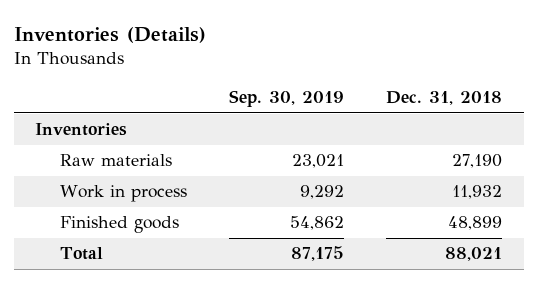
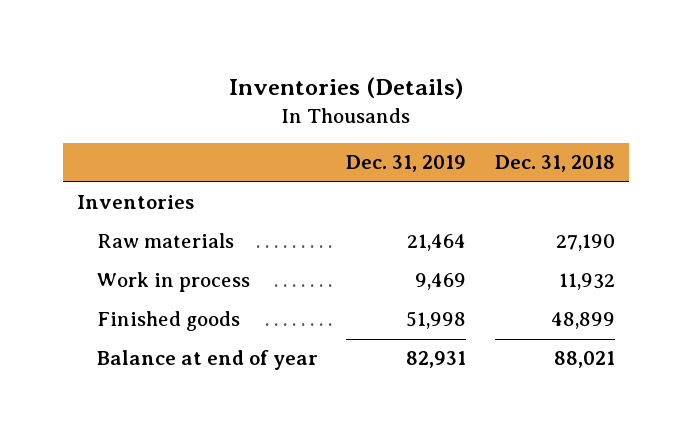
[229,90,345,108] Sep. 30, 2019 -> none
none -> [346,155,467,173] Dec. 31, 2019
[59,247,103,261] Total -> [97,350,319,371] Balance at end of year

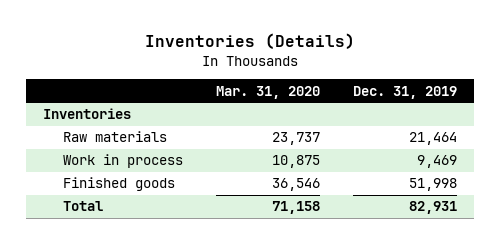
[494,155,615,173] Dec. 31, 2018 -> none
none -> [216,85,321,99] Mar. 31, 2020
[97,350,319,371] Balance at end of year -> [63,201,104,212] Total

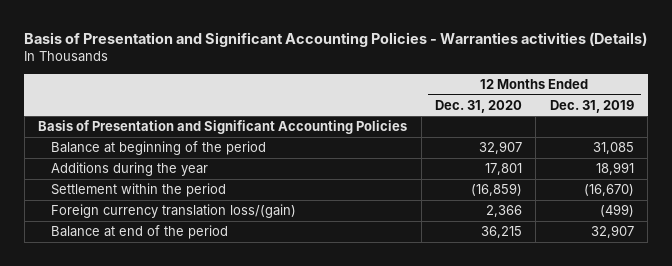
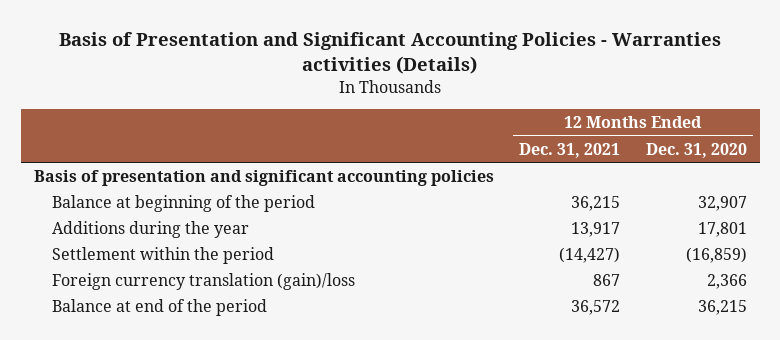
[549,99,634,113] Dec. 31, 2019 -> none
none -> [519,142,621,158] Dec. 31, 2021
[38,119,408,134] Basis of Presentation and Significant Accounting Policies -> [33,170,494,187] Basis of presentation and significant accounting policies
[51,203,297,218] Foreign currency translation loss/(gain) -> [52,273,356,291] Foreign currency translation (gain)/loss

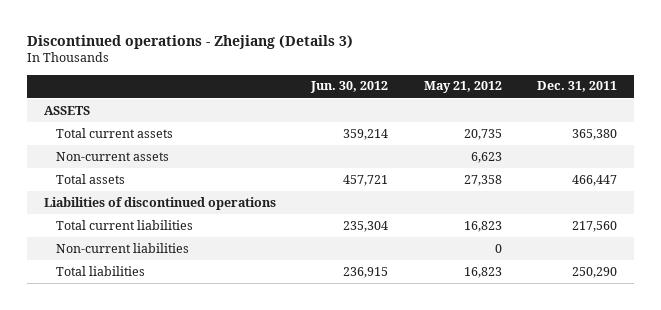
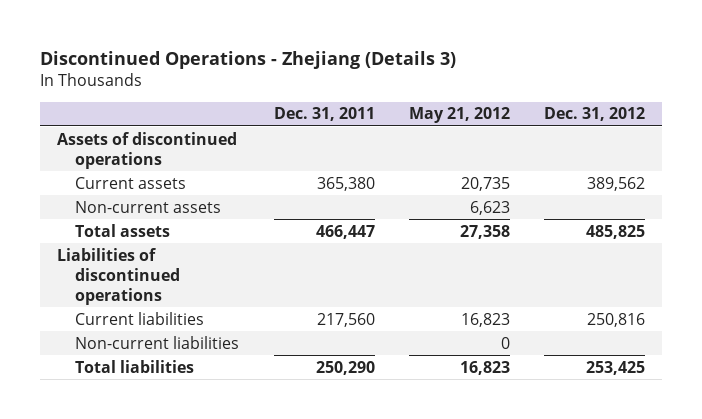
[26,34,353,49] Discontinued operations - Zhejiang (Details 3) -> [40,50,457,69] Discontinued Operations - Zhejiang (Details 3)
[310,81,389,94] Jun. 30, 2012 -> none
none -> [544,107,646,122] Dec. 31, 2012
[44,105,91,115] ASSETS -> [57,131,238,169] Assets of discontinued operations
[55,127,173,138] Total current assets -> [75,176,187,189] Current assets
[55,219,193,230] Total current liabilities -> [75,311,205,325] Current liabilities

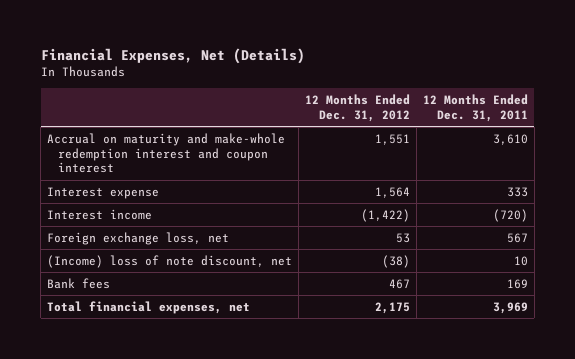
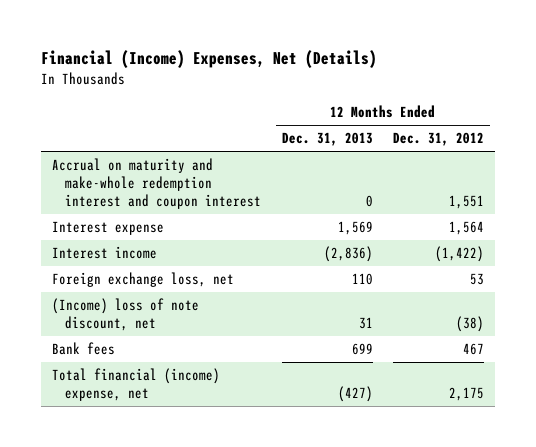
[40,47,305,64] Financial Expenses, Net (Details) -> [41,50,378,69] Financial (Income) Expenses, Net (Details)
[422,94,528,122] 12 Months Ended Dec. 31, 2011 -> none
none -> [281,132,373,147] Dec. 31, 2013
[47,300,251,314] Total financial expenses, net -> [51,368,220,402] Total financial (income) expense, net

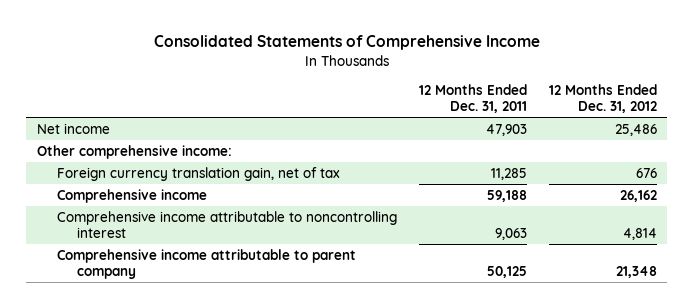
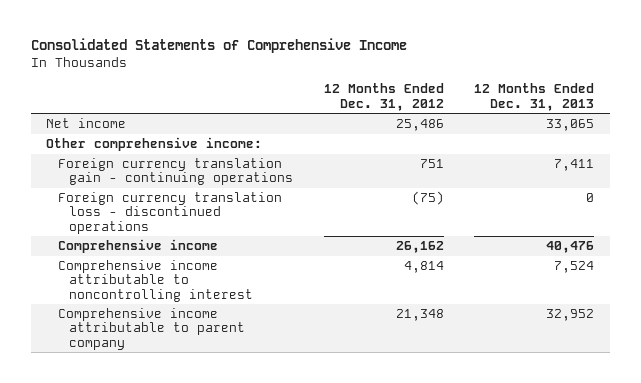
[418,84,527,113] 12 Months Ended Dec. 31, 2011 -> none
none -> [474,83,595,111] 12 Months Ended Dec. 31, 2013
[57,167,341,182] Foreign currency translation gain, net of tax -> [57,158,294,186] Foreign currency translation gain - continuing operations
[635,168,657,179] 676 -> [419,159,444,169] 751
none -> [57,192,282,234] Foreign currency translation loss - discontinued operations

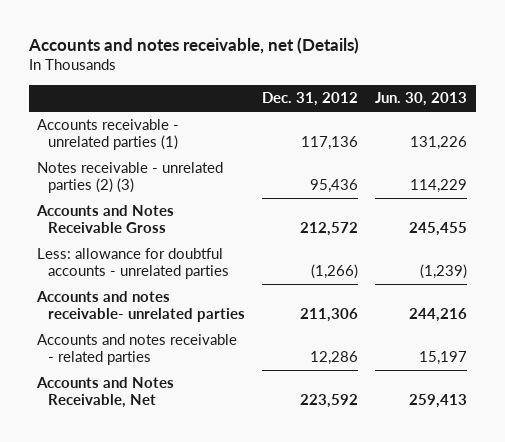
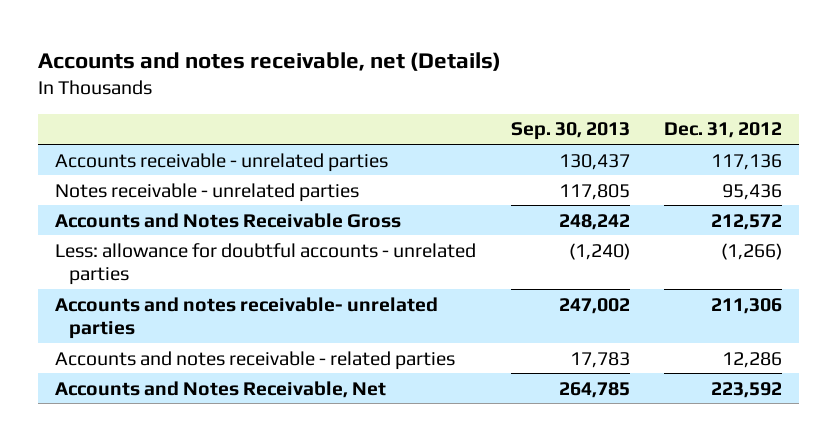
[375,92,468,107] Jun. 30, 2013 -> none
none -> [510,122,630,141] Sep. 30, 2013
[37,119,180,151] Accounts receivable - unrelated parties (1) -> [55,152,389,172] Accounts receivable - unrelated parties
[37,162,224,194] Notes receivable - unrelated parties (2) (3) -> [55,182,360,202] Notes receivable - unrelated parties

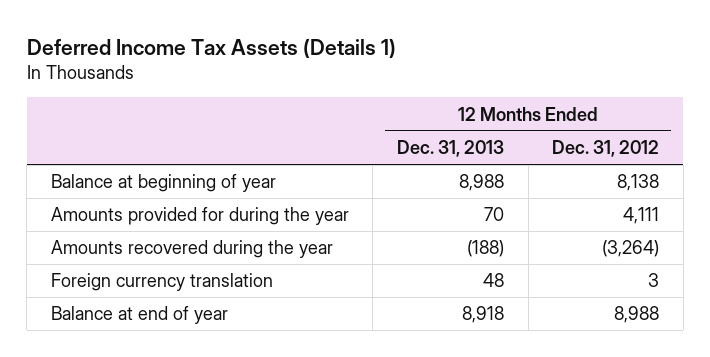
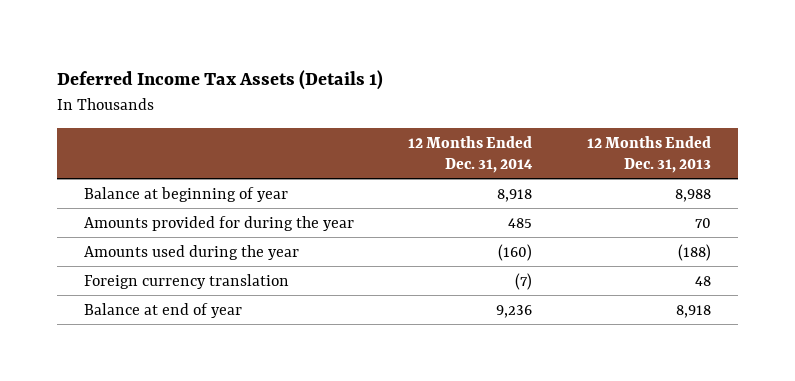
[552,139,660,157] Dec. 31, 2012 -> none
none -> [408,135,534,173] 12 Months Ended Dec. 31, 2014
[50,240,333,259] Amounts recovered during the year -> [84,244,300,260] Amounts used during the year

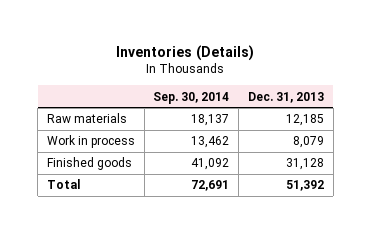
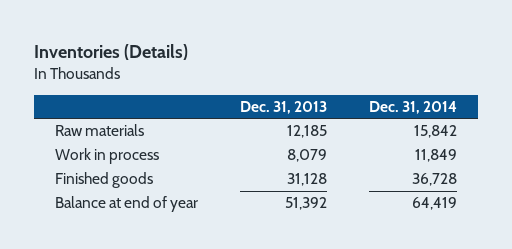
[153,91,230,104] Sep. 30, 2014 -> none
none -> [369,100,458,114] Dec. 31, 2014
[46,179,80,190] Total -> [55,196,199,213] Balance at end of year

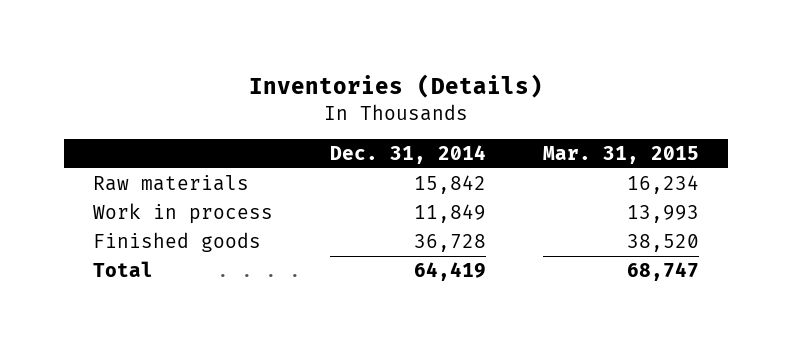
[240,100,328,114] Dec. 31, 2013 -> none
none -> [543,146,700,165] Mar. 31, 2015
[55,196,199,213] Balance at end of year -> [92,261,153,278] Total

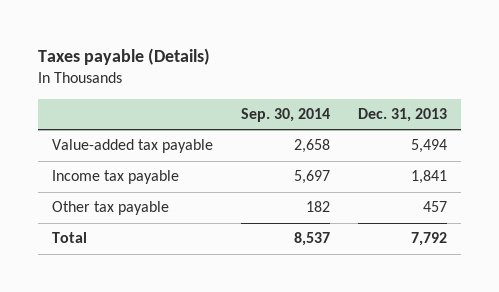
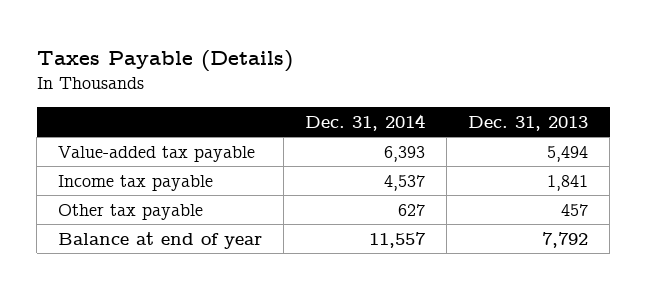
[38,48,211,66] Taxes payable (Details) -> [36,49,293,72] Taxes Payable (Details)
[240,108,330,123] Sep. 30, 2014 -> none
none -> [305,113,426,131] Dec. 31, 2014
[52,232,88,244] Total -> [58,231,263,249] Balance at end of year

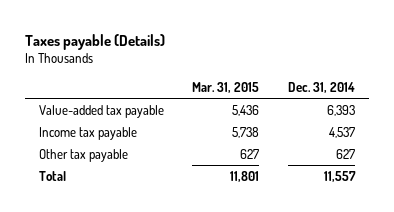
[36,49,293,72] Taxes Payable (Details) -> [25,33,166,50] Taxes payable (Details)
[468,115,589,131] Dec. 31, 2013 -> none
none -> [192,82,260,94] Mar. 31, 2015
[58,231,263,249] Balance at end of year -> [39,170,67,181] Total

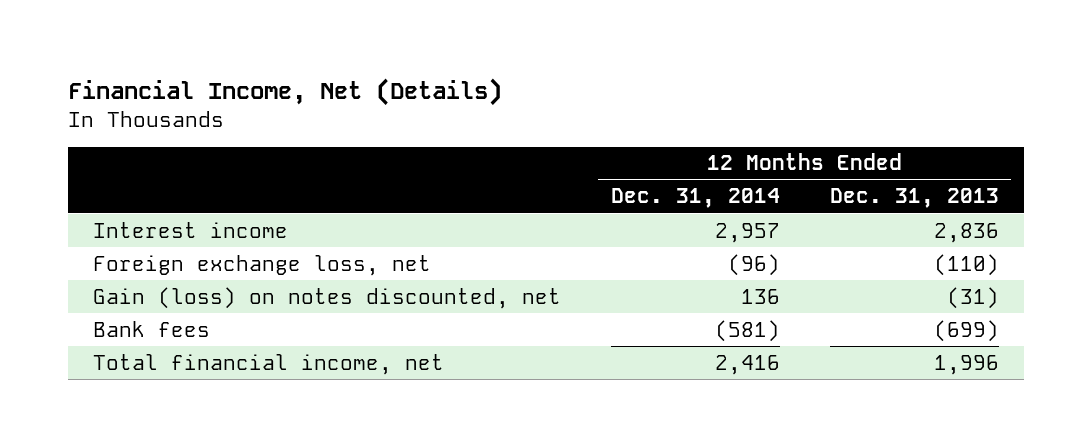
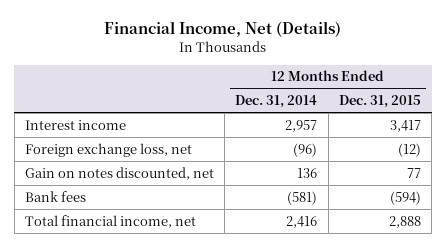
[829,188,999,209] Dec. 31, 2013 -> none
none -> [338,95,421,109] Dec. 31, 2015
[92,286,561,309] Gain (loss) on notes discounted, net -> [24,166,214,180] Gain on notes discounted, net

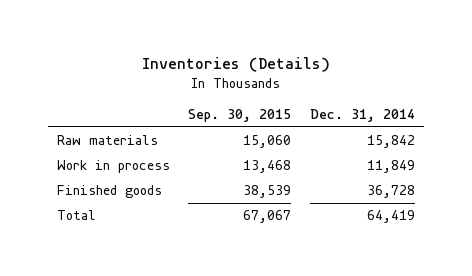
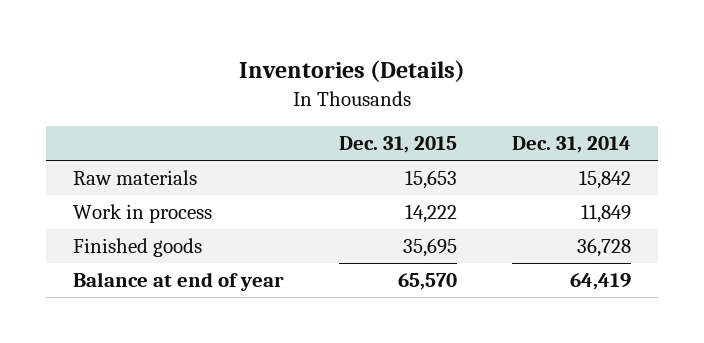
[188,108,292,122] Sep. 30, 2015 -> none
none -> [339,136,458,154] Dec. 31, 2015
[57,210,97,221] Total -> [73,272,285,292] Balance at end of year

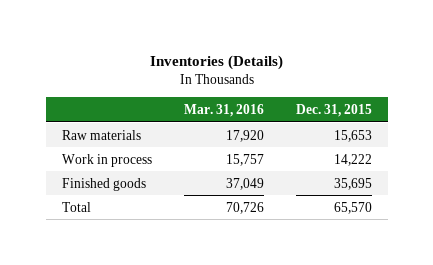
[511,136,631,154] Dec. 31, 2014 -> none
none -> [183,103,264,117] Mar. 31, 2016
[73,272,285,292] Balance at end of year -> [61,201,91,212] Total

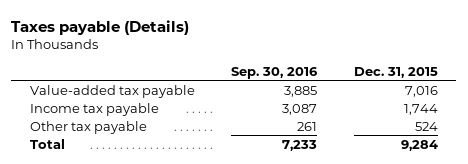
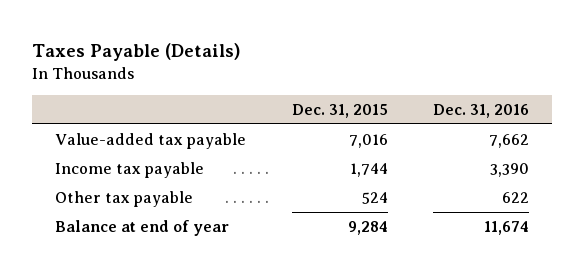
[11,19,190,35] Taxes payable (Details) -> [32,43,242,62] Taxes Payable (Details)
[231,66,319,79] Sep. 30, 2016 -> none
none -> [432,104,529,119] Dec. 31, 2016
[29,138,65,149] Total -> [55,219,230,236] Balance at end of year

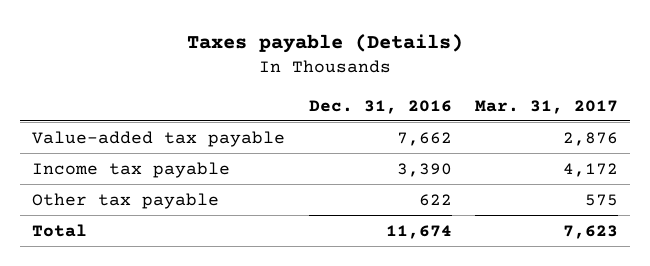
[32,43,242,62] Taxes Payable (Details) -> [187,34,464,54] Taxes payable (Details)
[291,104,388,119] Dec. 31, 2015 -> none
none -> [475,99,619,114] Mar. 31, 2017
[55,219,230,236] Balance at end of year -> [31,223,87,237] Total

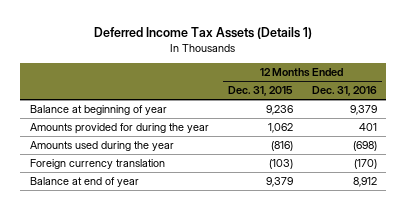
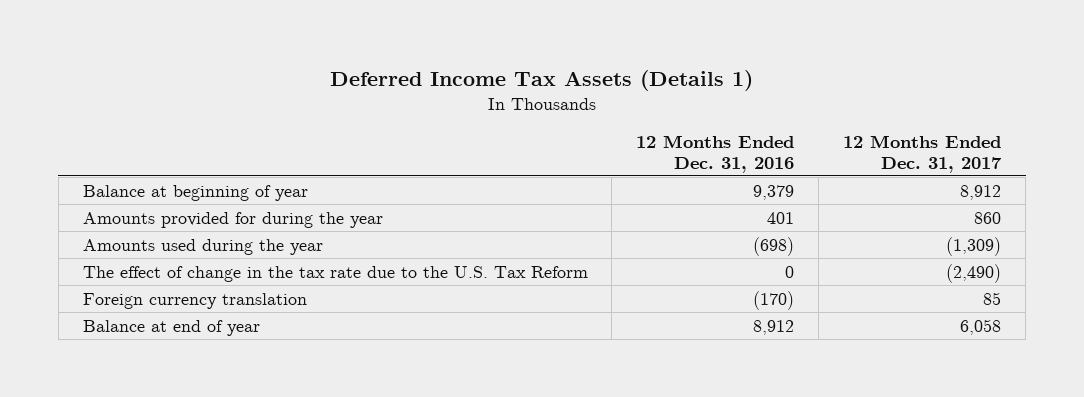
[227,86,293,97] Dec. 31, 2015 -> none
none -> [843,134,1003,173] 12 Months Ended Dec. 31, 2017
none -> [82,265,588,282] The effect of change in the tax rate due to the U.S. Tax Reform

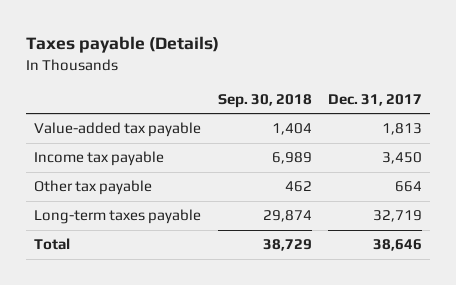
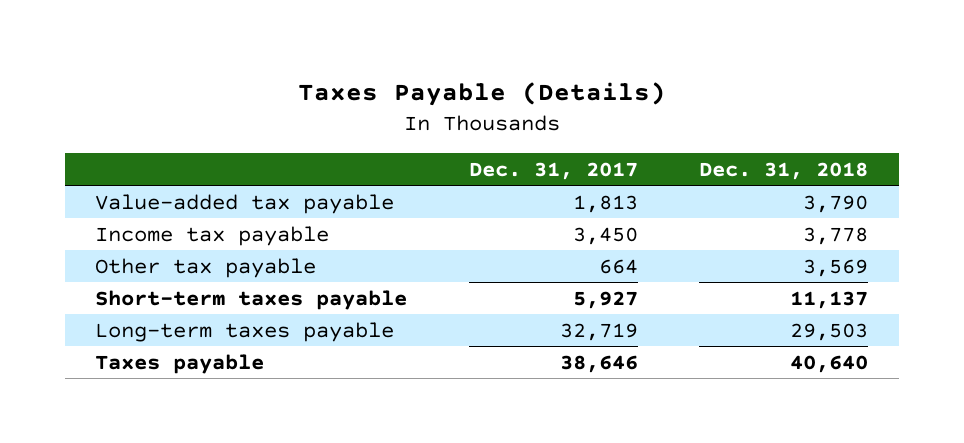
[25,36,219,54] Taxes payable (Details) -> [297,81,666,106] Taxes Payable (Details)
[217,93,312,108] Sep. 30, 2018 -> none
none -> [699,161,869,180] Dec. 31, 2018
none -> [95,289,408,310] Short-term taxes payable
[34,238,71,251] Total -> [95,353,265,374] Taxes payable

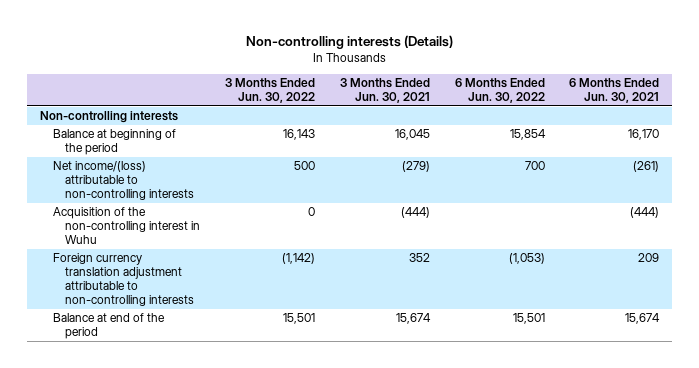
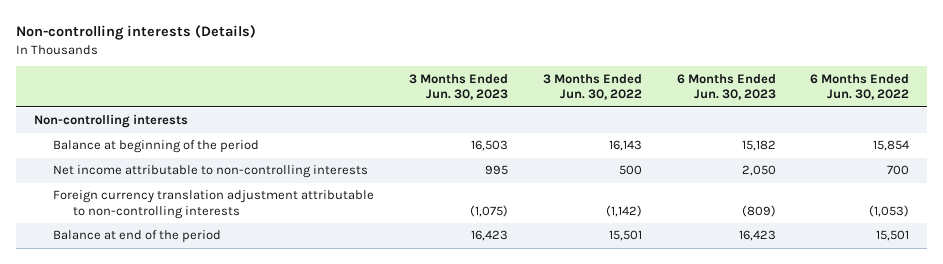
[339,78,430,104] 3 Months Ended Jun. 30, 2021 -> none
[569,78,660,104] 6 Months Ended Jun. 30, 2021 -> none
none -> [409,73,509,101] 3 Months Ended Jun. 30, 2023
none -> [676,73,776,101] 6 Months Ended Jun. 30, 2023
[52,207,201,245] Acquisition of the non-controlling interest in Wuhu -> none
[52,161,195,201] Net income/(loss) attributable to non-controlling interests -> [53,165,369,179] Net income attributable to non-controlling interests

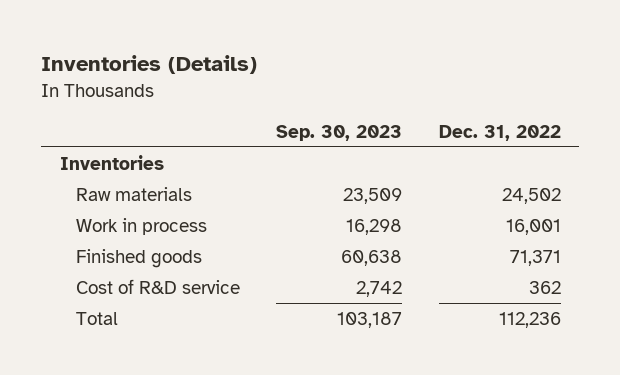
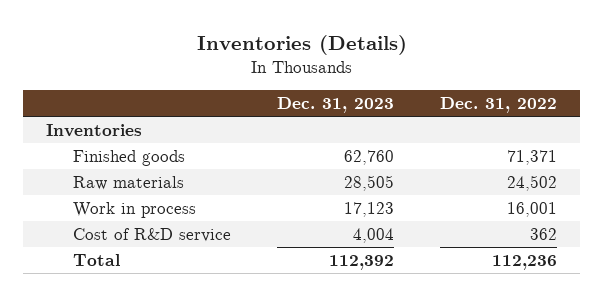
[276,124,403,141] Sep. 30, 2023 -> none
none -> [277,97,395,114] Dec. 31, 2023
[75,248,202,268] Finished goods -> [73,150,186,167] Finished goods

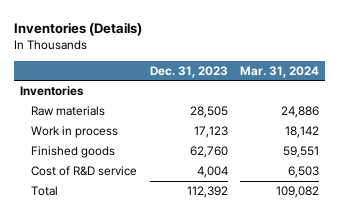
[440,97,558,114] Dec. 31, 2022 -> none
none -> [240,65,320,78] Mar. 31, 2024
[73,150,186,167] Finished goods -> [31,146,116,159] Finished goods

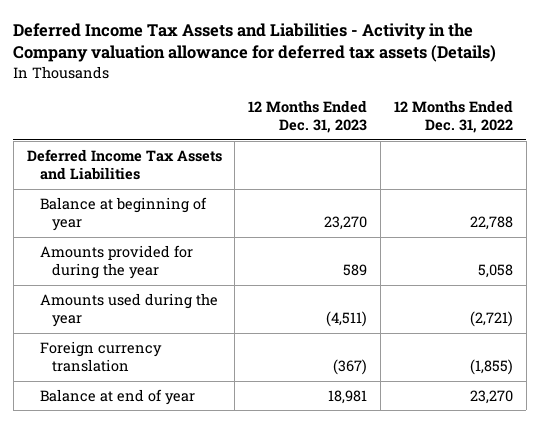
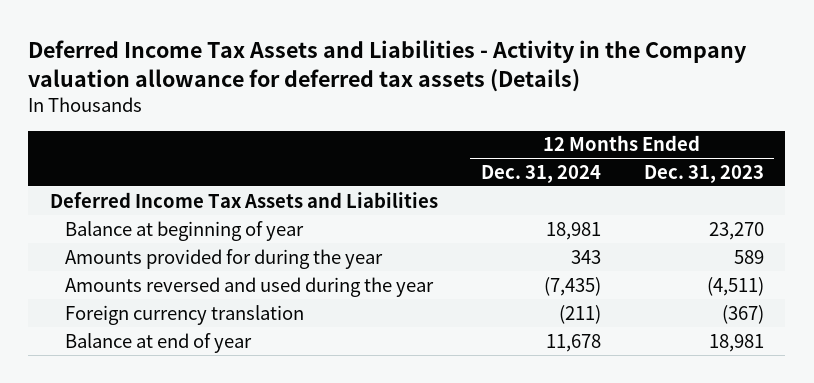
[393,99,513,134] 12 Months Ended Dec. 31, 2022 -> none
none -> [480,164,601,183] Dec. 31, 2024
[39,292,218,328] Amounts used during the year -> [65,276,435,297] Amounts reversed and used during the year

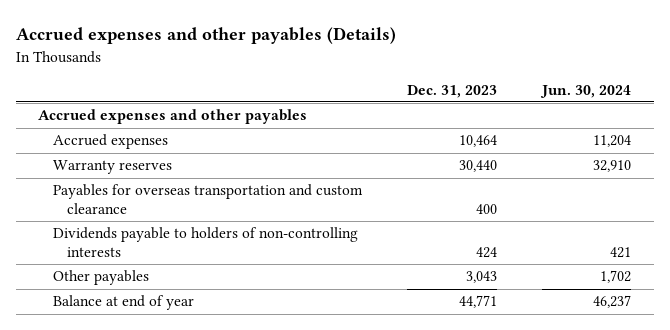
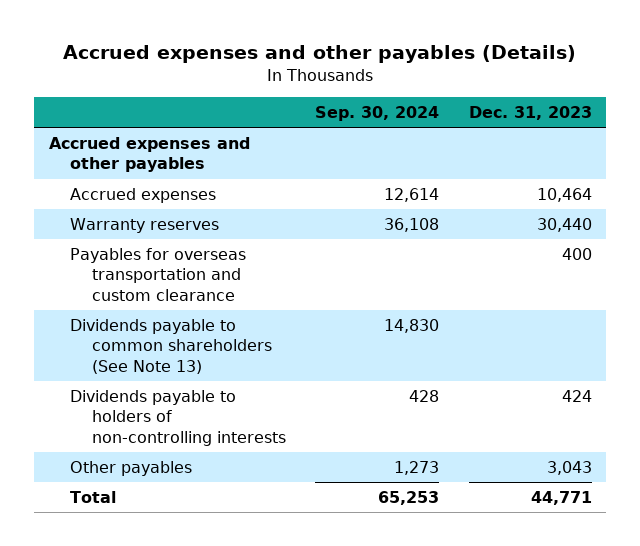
[540,84,632,98] Jun. 30, 2024 -> none
none -> [315,105,440,121] Sep. 30, 2024
none -> [70,318,273,375] Dividends payable to common shareholders (See Note 13)
[52,295,194,311] Balance at end of year -> [70,490,117,503] Total

